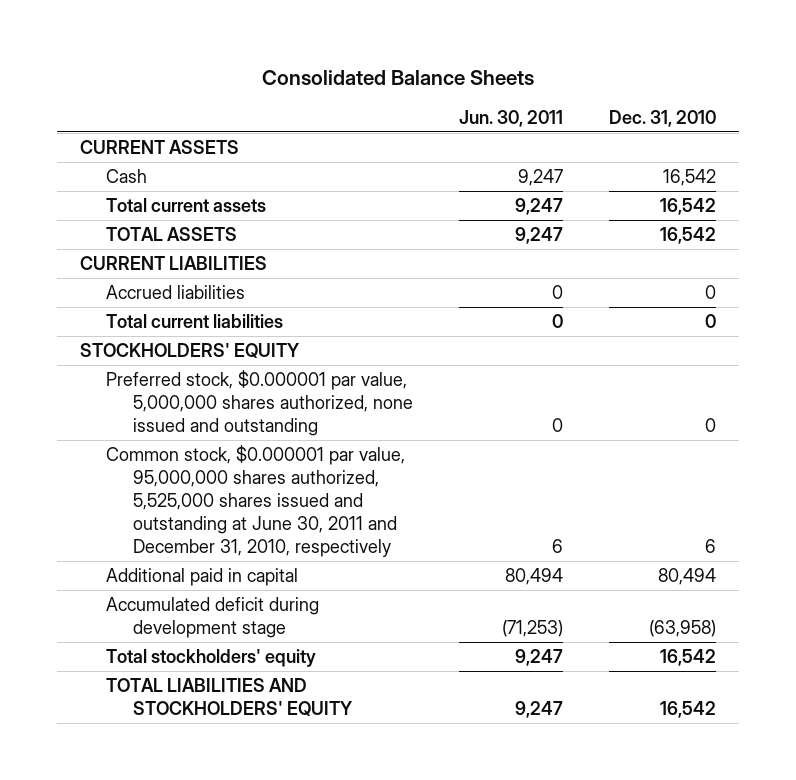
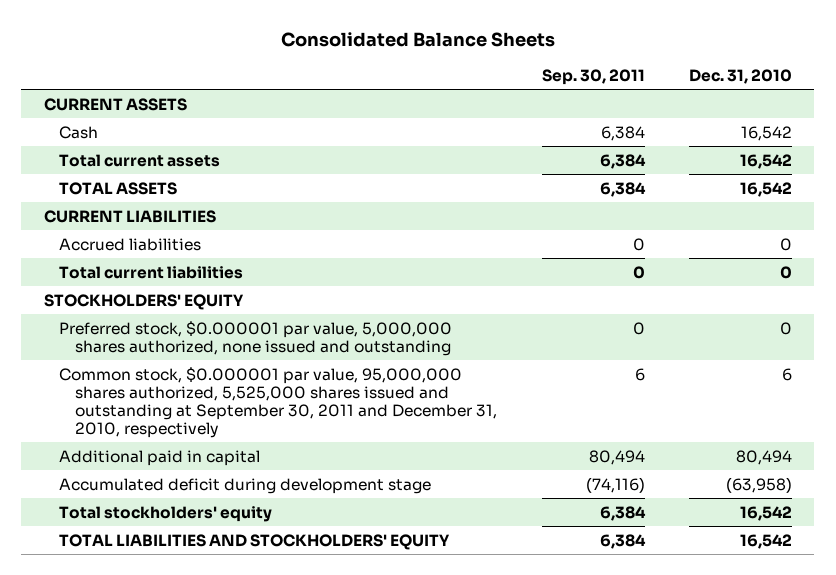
[458,109,563,127] Jun. 30, 2011 -> none
none -> [541,68,645,85] Sep. 30, 2011
[106,445,406,558] Common stock, $0.000001 par value, 95,000,000 shares authorized, 5,525,000 shares issued and outstanding at June 30, 2011 and December 31, 2010, respectively -> [59,366,498,439] Common stock, $0.000001 par value, 95,000,000 shares authorized, 5,525,000 shares issued and outstanding at September 30, 2011 and December 31, 2010, respectively

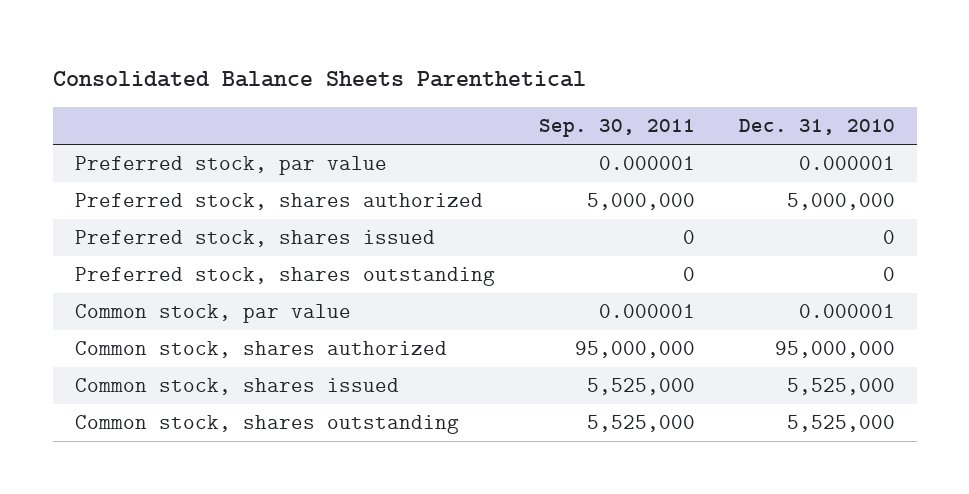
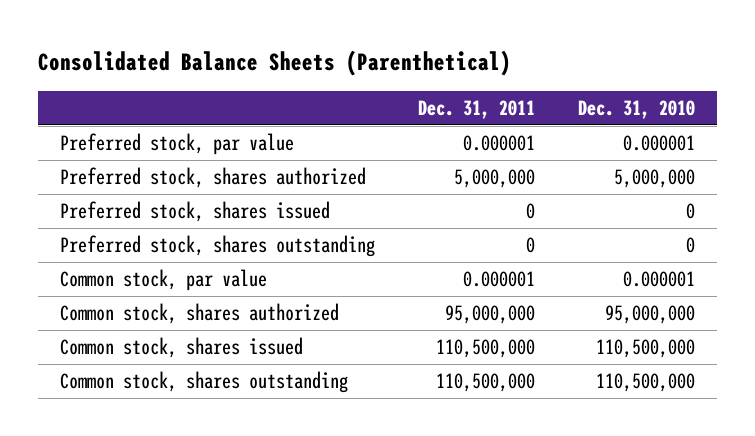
[52,70,586,87] Consolidated Balance Sheets Parenthetical -> [38,50,512,77] Consolidated Balance Sheets (Parenthetical)
[538,119,695,138] Sep. 30, 2011 -> none
none -> [417,99,535,119] Dec. 31, 2011
[786,378,895,396] 5,525,000 -> [596,339,696,359] 110,500,000
[786,415,895,433] 5,525,000 -> [596,373,696,393] 110,500,000

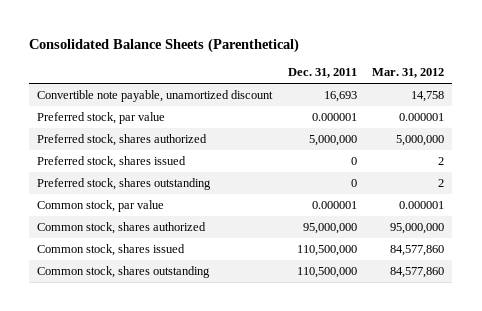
[578,99,696,119] Dec. 31, 2010 -> none
none -> [372,68,445,79] Mar. 31, 2012
none -> [37,89,274,102] Convertible note payable, unamortized discount

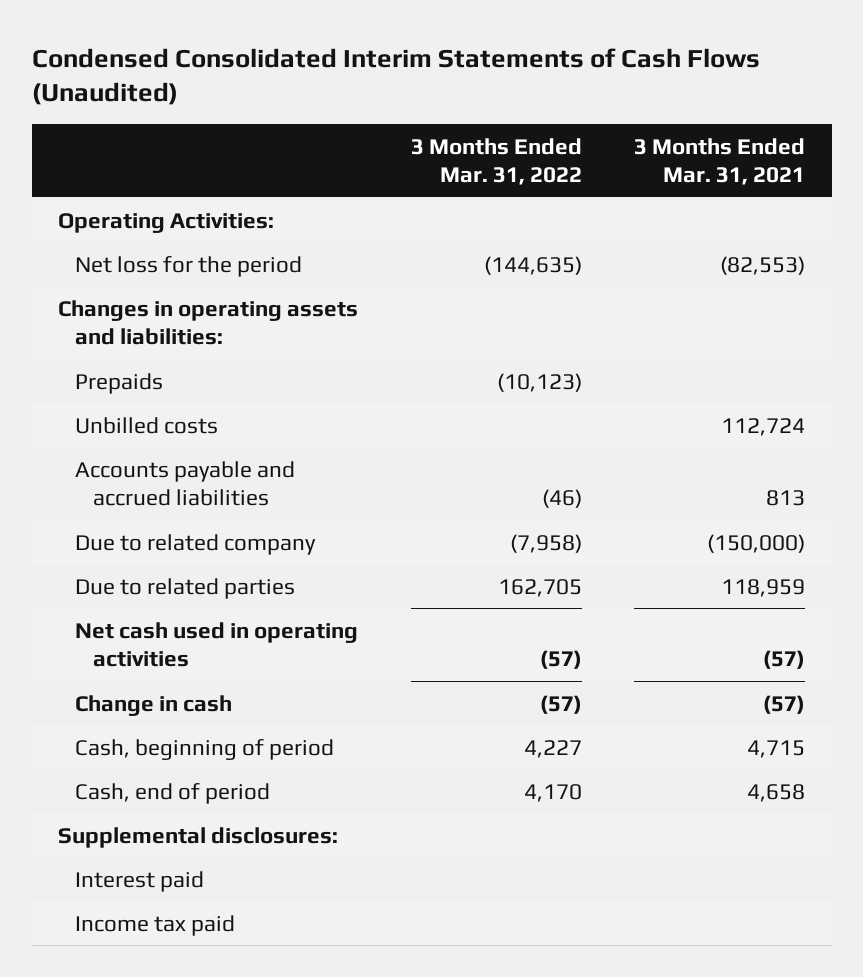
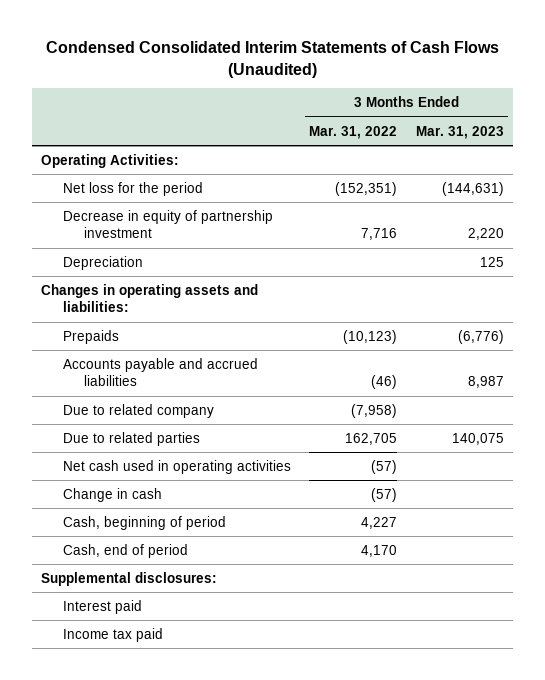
[634,137,806,185] 3 Months Ended Mar. 31, 2021 -> none
none -> [415,125,504,139] Mar. 31, 2023
[483,255,582,275] (144,635) -> [335,181,398,196] (152,351)
none -> [62,209,273,239] Decrease in equity of partnership investment
none -> [62,255,143,270] Depreciation
[75,416,219,434] Unbilled costs -> none

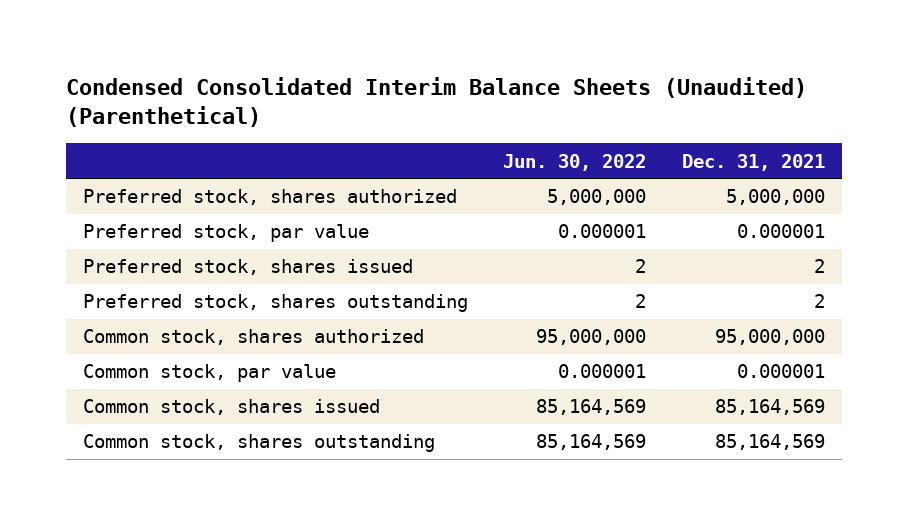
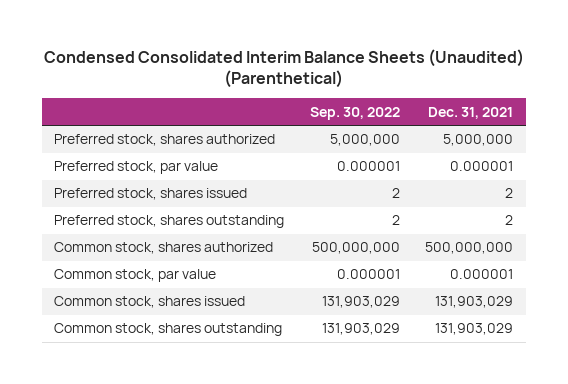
[503,153,647,171] Jun. 30, 2022 -> none
none -> [309,106,400,120] Sep. 30, 2022
[714,329,825,346] 95,000,000 -> [425,242,514,255] 500,000,000
[714,399,825,416] 85,164,569 -> [435,296,514,309] 131,903,029
[714,434,825,451] 85,164,569 -> [435,323,514,336] 131,903,029

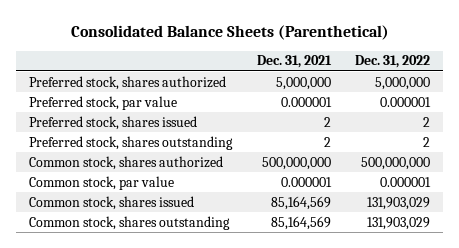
[43,49,524,89] Condensed Consolidated Interim Balance Sheets (Unaudited) (Parenthetical) -> [70,25,389,41] Consolidated Balance Sheets (Parenthetical)
[309,106,400,120] Sep. 30, 2022 -> none
none -> [355,55,431,69] Dec. 31, 2022
[435,296,514,309] 131,903,029 -> [270,195,331,210] 85,164,569
[435,323,514,336] 131,903,029 -> [270,215,331,230] 85,164,569

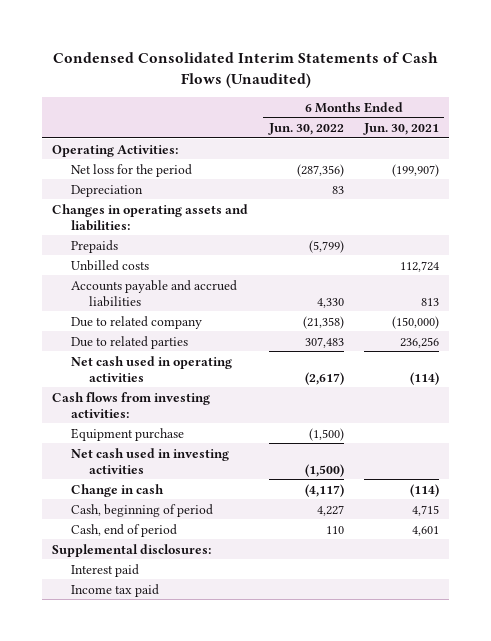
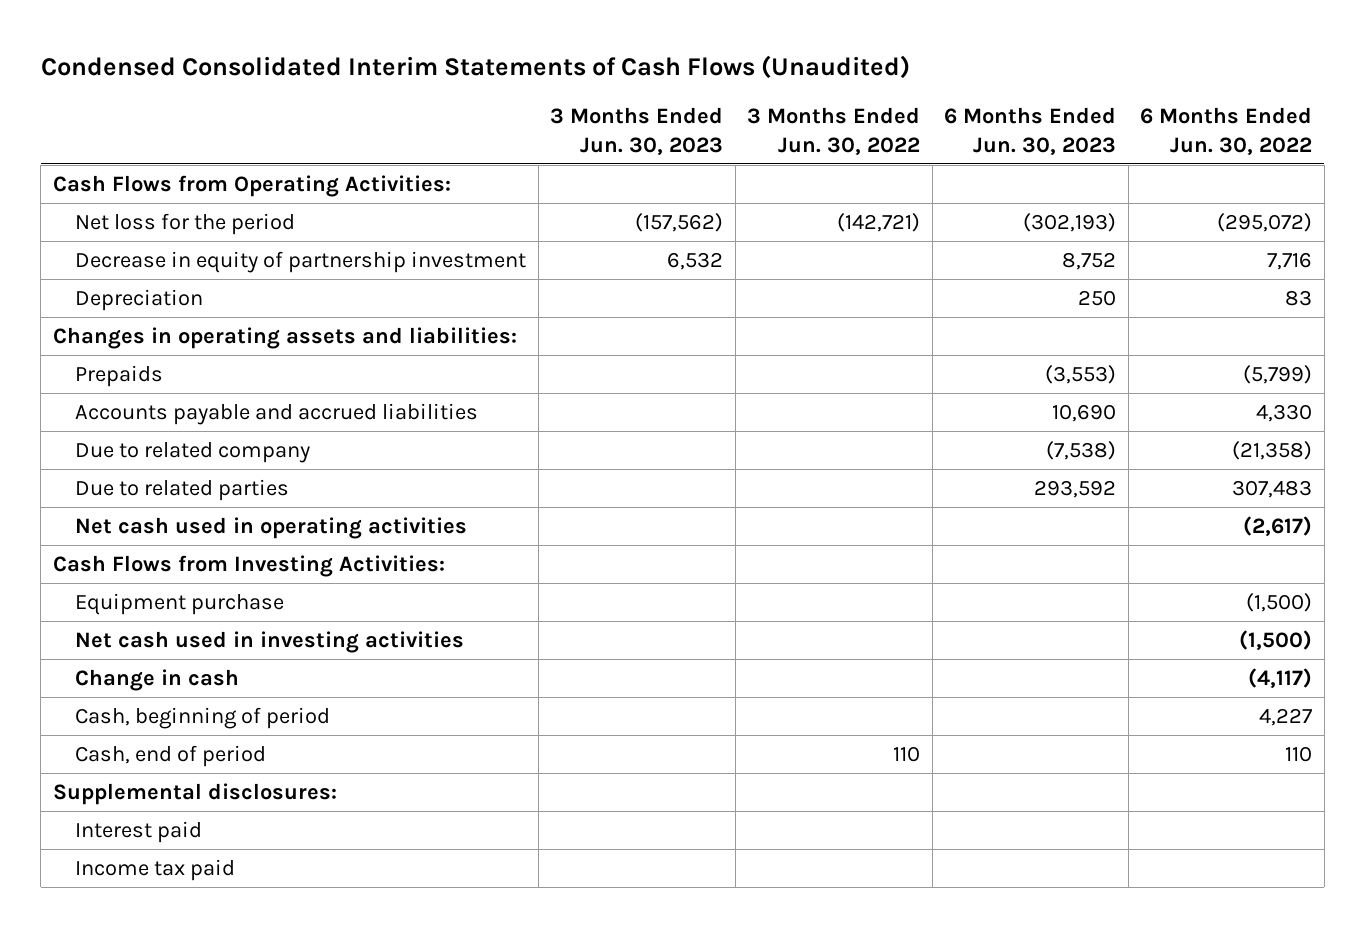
[363,123,440,136] Jun. 30, 2021 -> none
none -> [550,107,724,155] 3 Months Ended Jun. 30, 2023
none -> [747,107,921,155] 3 Months Ended Jun. 30, 2022
none -> [944,107,1117,155] 6 Months Ended Jun. 30, 2023
[52,144,179,157] Operating Activities: -> [52,175,451,198] Cash Flows from Operating Activities:
[296,163,344,177] (287,356) -> [1217,213,1313,233] (295,072)
none -> [75,251,527,274] Decrease in equity of partnership investment
[70,259,149,271] Unbilled costs -> none
[52,391,211,418] Cash flows from investing activities: -> [52,555,445,578] Cash Flows from Investing Activities:

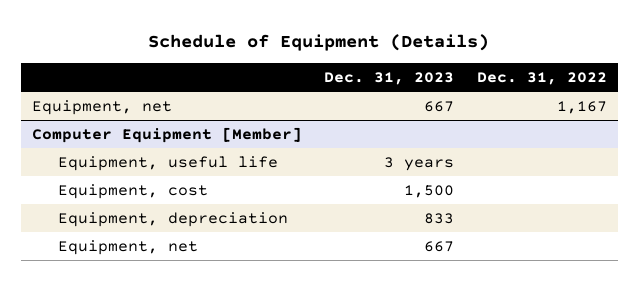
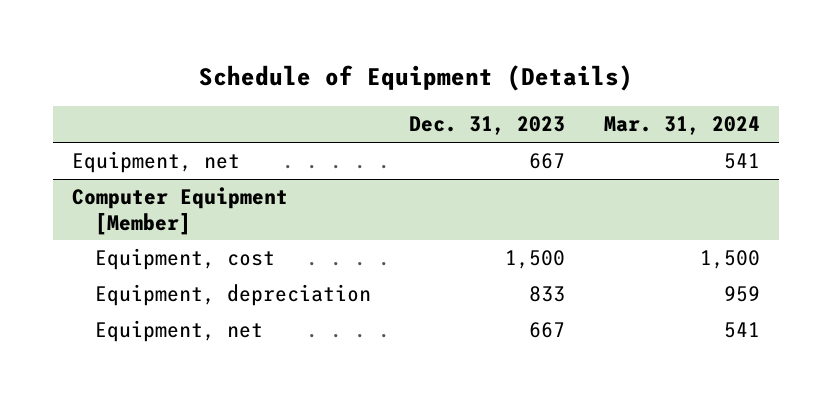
[476,71,607,85] Dec. 31, 2022 -> none
none -> [604,116,761,136] Mar. 31, 2024
[58,155,279,171] Equipment, useful life -> none

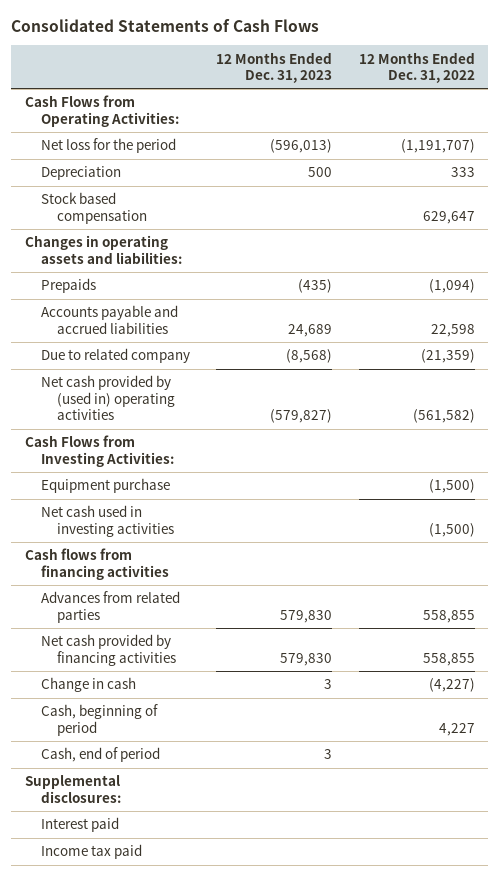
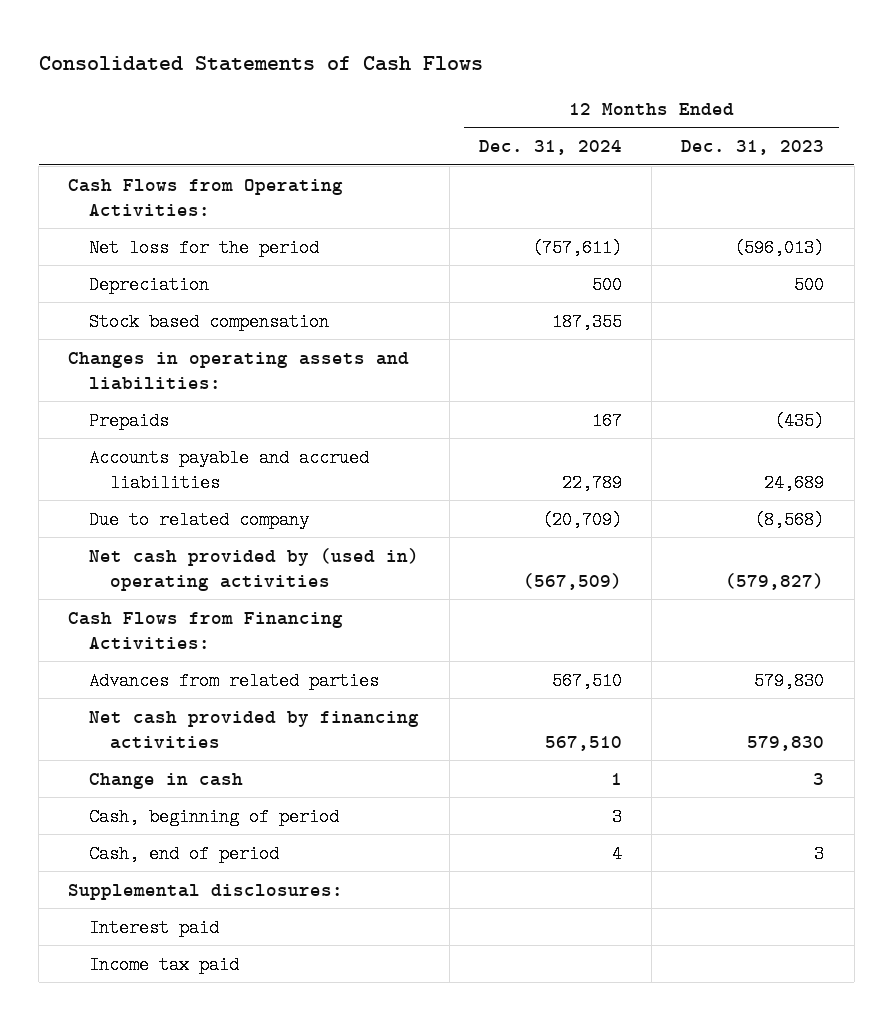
[359,51,476,84] 12 Months Ended Dec. 31, 2022 -> none
none -> [478,140,622,156] Dec. 31, 2024
[24,435,174,467] Cash Flows from Investing Activities: -> none
[40,478,170,494] Equipment purchase -> none
[40,505,174,537] Net cash used in investing activities -> none
[24,548,169,580] Cash flows from financing activities -> [68,611,344,649] Cash Flows from Financing Activities:

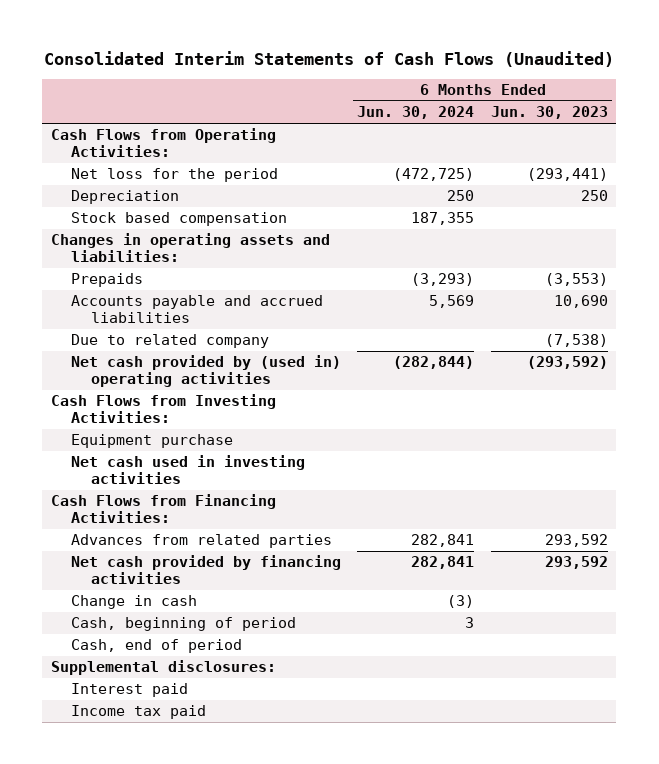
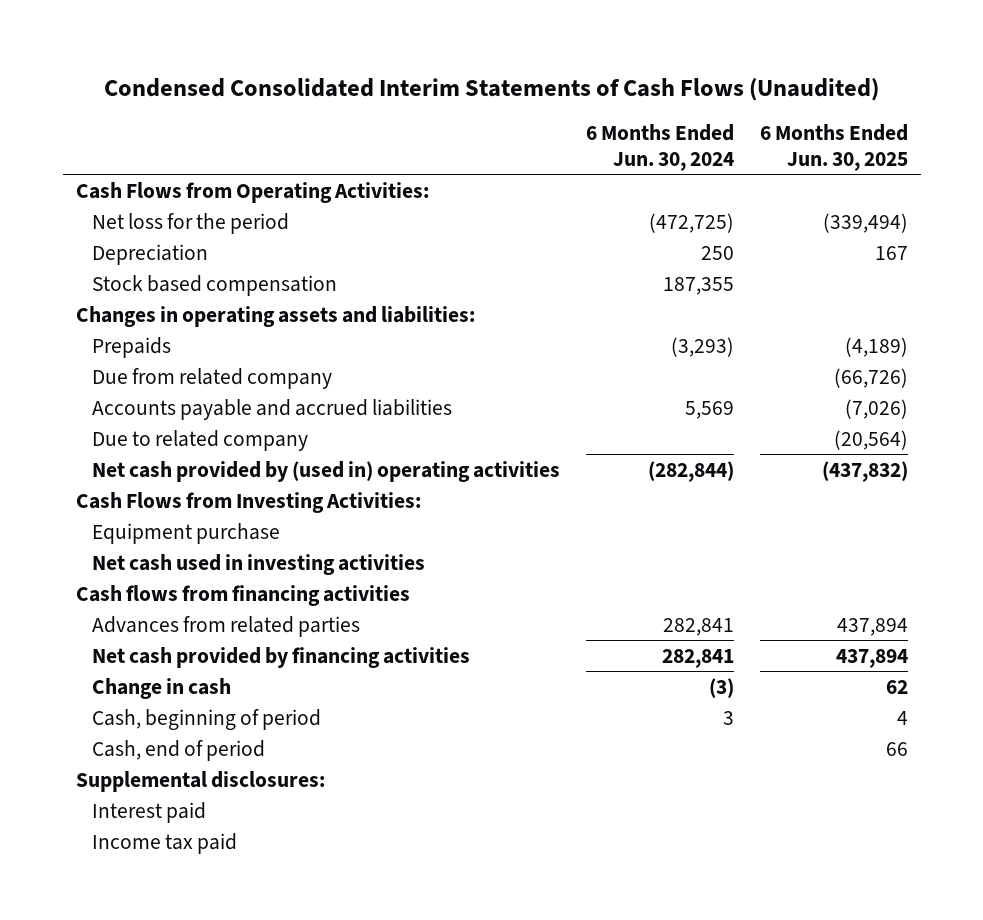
[44,50,615,67] Consolidated Interim Statements of Cash Flows (Unaudited) -> [103,77,879,101] Condensed Consolidated Interim Statements of Cash Flows (Unaudited)
[490,106,608,120] Jun. 30, 2023 -> none
none -> [759,123,908,171] 6 Months Ended Jun. 30, 2025
none -> [91,367,332,389] Due from related company
[50,494,276,524] Cash Flows from Financing Activities: -> [75,584,410,606] Cash flows from financing activities

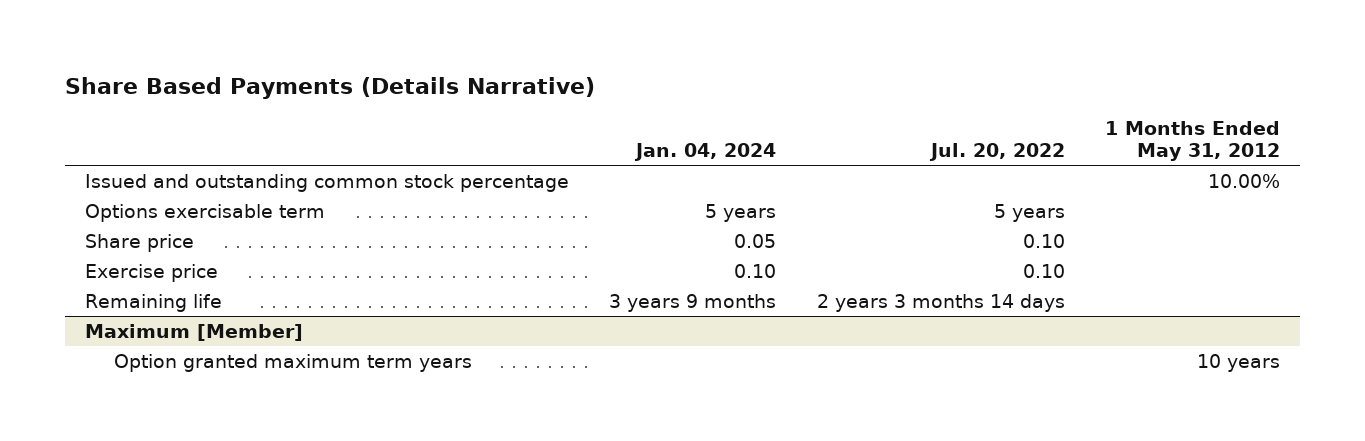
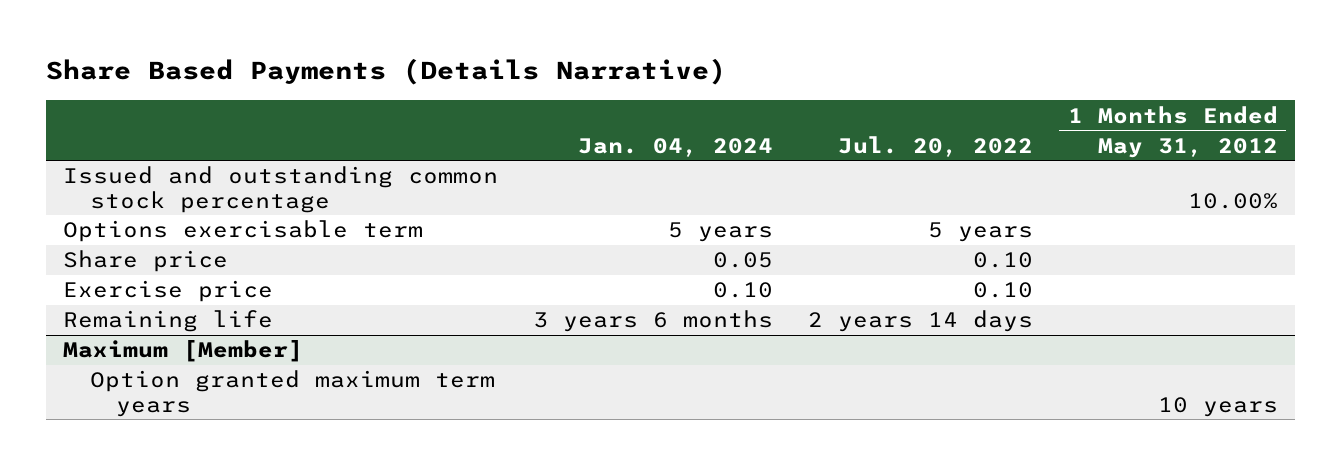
[609,293,777,312] 3 years 9 months -> [533,310,774,333] 3 years 6 months
[816,293,1065,312] 2 years 3 months 14 days -> [808,310,1034,333] 2 years 14 days

